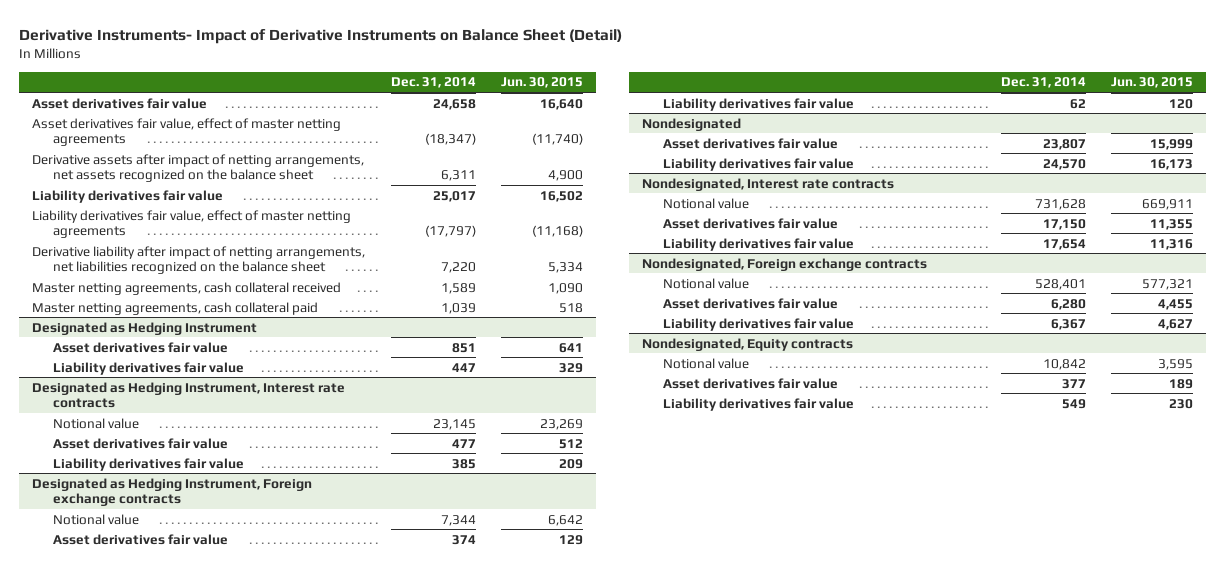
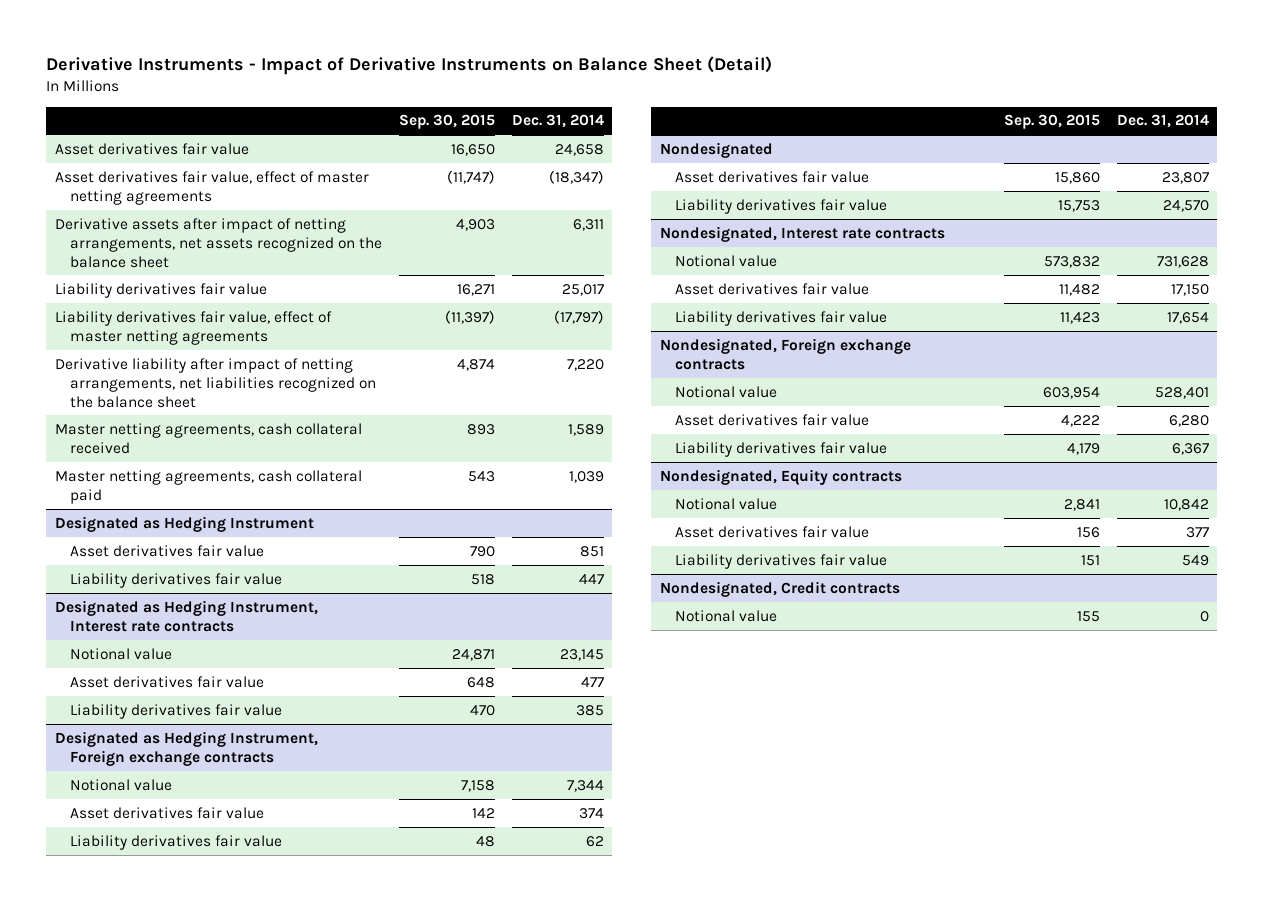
[19,29,623,45] Derivative Instruments- Impact of Derivative Instruments on Balance Sheet (Detail) -> [46,56,773,76] Derivative Instruments - Impact of Derivative Instruments on Balance Sheet (Detail)
[501,77,584,89] Jun. 30, 2015 -> none
none -> [398,114,495,130] Sep. 30, 2015
none -> [659,580,900,597] Nondesignated, Credit contracts
none -> [674,609,777,622] Notional value

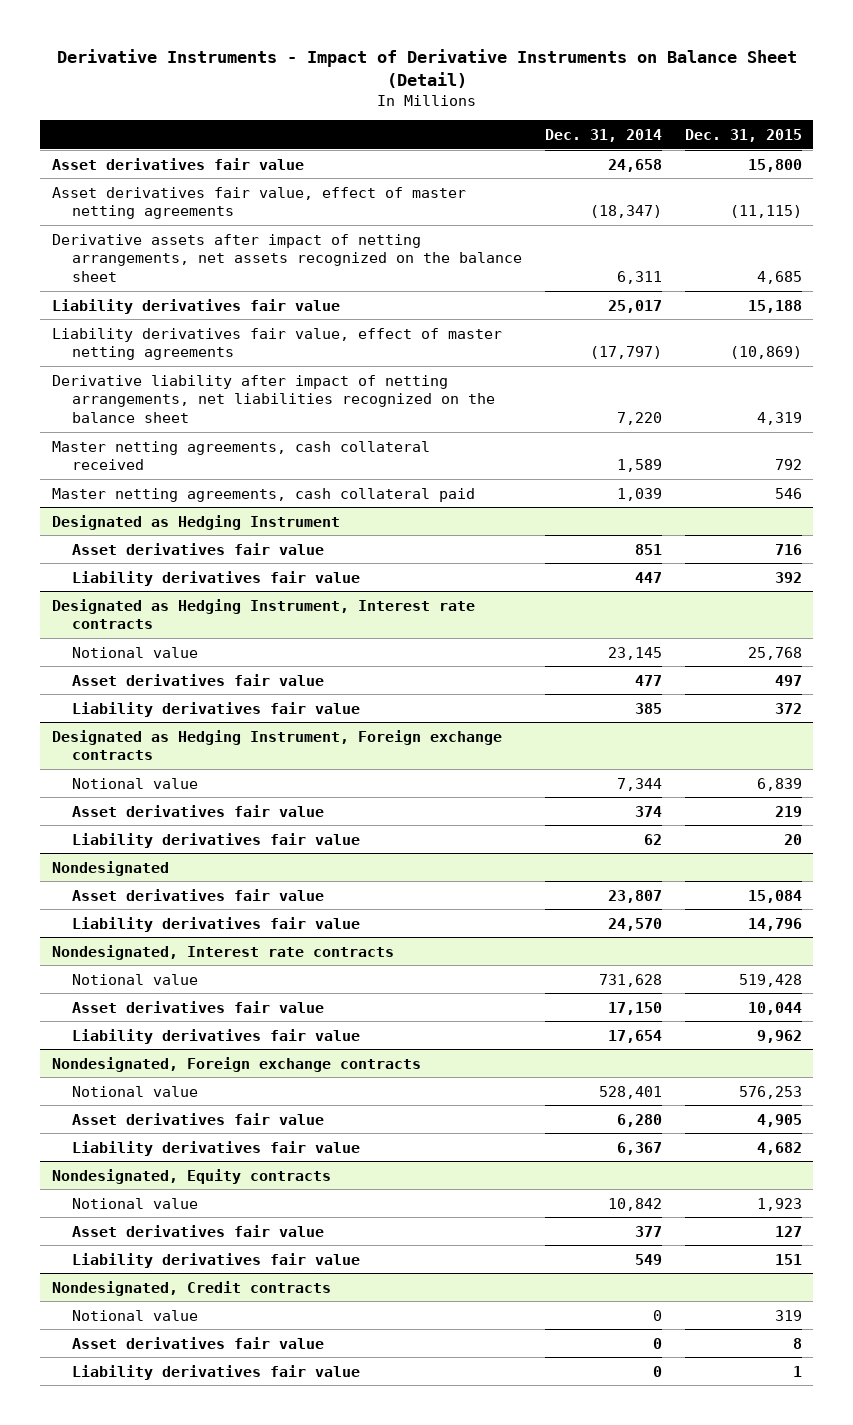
[398,114,495,130] Sep. 30, 2015 -> none
none -> [684,129,802,143] Dec. 31, 2015
none -> [71,1336,324,1349] Asset derivatives fair value
none -> [71,1364,360,1380] Liability derivatives fair value

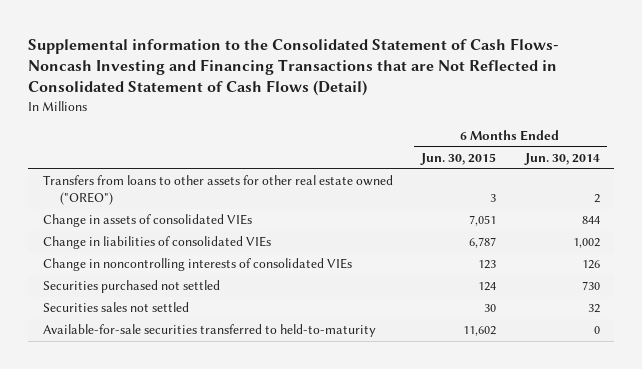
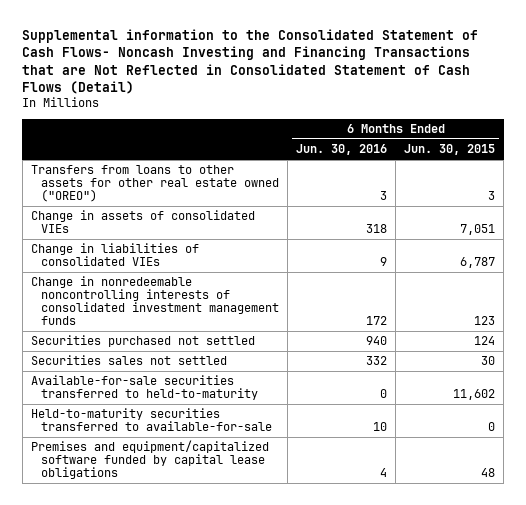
[523,153,600,166] Jun. 30, 2014 -> none
none -> [296,144,388,156] Jun. 30, 2016
[42,258,352,272] Change in noncontrolling interests of consolidated VIEs -> [30,276,279,326] Change in nonredeemable noncontrolling interests of consolidated investment management funds
none -> [30,408,272,432] Held-to-maturity securities transferred to available-for-sale
none -> [30,440,269,480] Premises and equipment/capitalized software funded by capital lease obligations

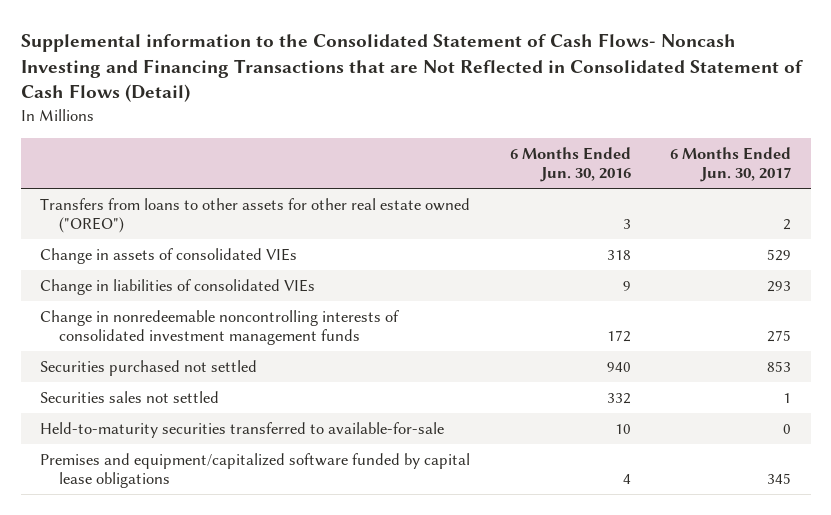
[404,144,496,156] Jun. 30, 2015 -> none
none -> [670,146,792,183] 6 Months Ended Jun. 30, 2017
[30,375,258,401] Available-for-sale securities transferred to held-to-maturity -> none

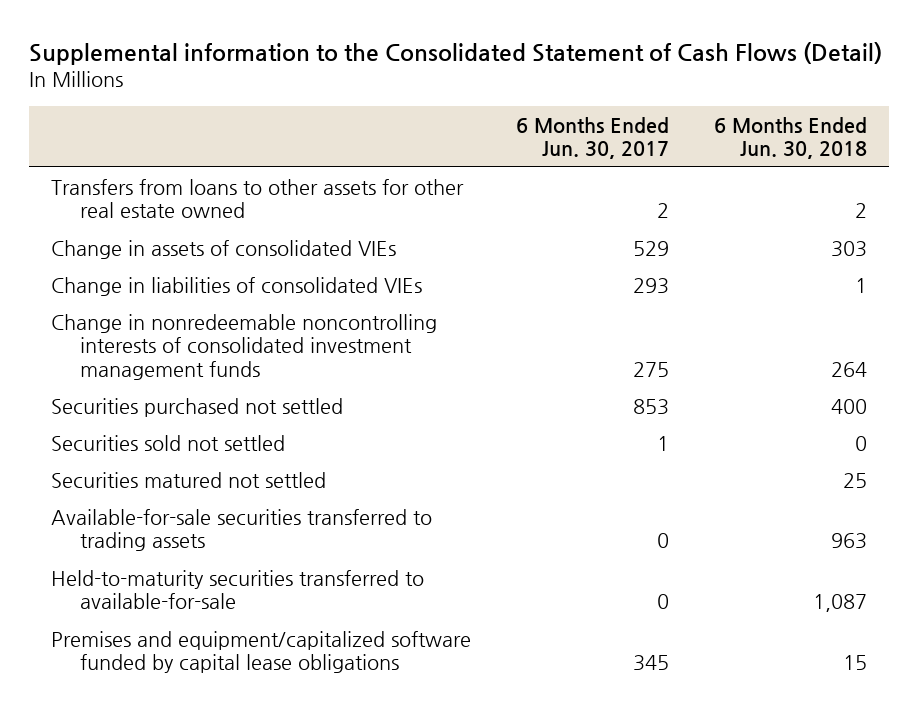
[20,32,803,103] Supplemental information to the Consolidated Statement of Cash Flows- Noncash Investing and Financing Transactions that are Not Reflected in Consolidated Statement of Cash Flows (Detail) -> [28,41,882,65] Supplemental information to the Consolidated Statement of Cash Flows (Detail)
[509,146,631,183] 6 Months Ended Jun. 30, 2016 -> none
none -> [713,116,867,160] 6 Months Ended Jun. 30, 2018
[40,197,471,234] Transfers from loans to other assets for other real estate owned ("OREO") -> [51,178,465,219] Transfers from loans to other assets for other real estate owned
[40,390,220,403] Securities sales not settled -> [51,434,286,451] Securities sold not settled
none -> [51,471,327,488] Securities matured not settled
none -> [51,508,433,552] Available-for-sale securities transferred to trading assets

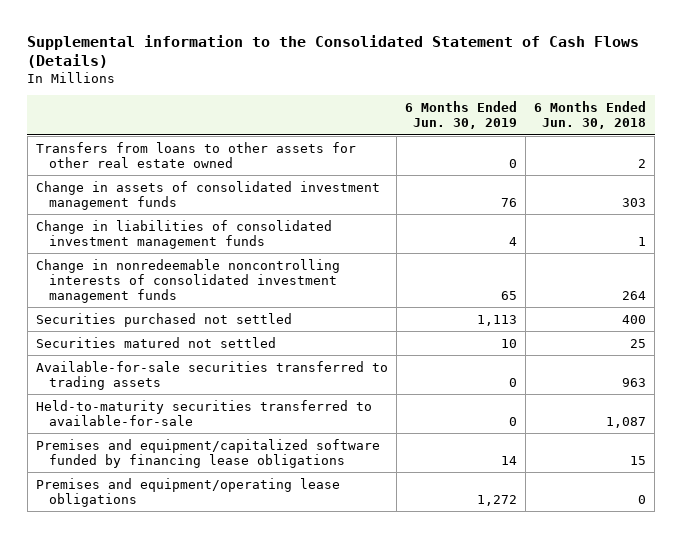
[28,41,882,65] Supplemental information to the Consolidated Statement of Cash Flows (Detail) -> [27,34,640,68] Supplemental information to the Consolidated Statement of Cash Flows (Details)
[515,116,669,160] 6 Months Ended Jun. 30, 2017 -> none
none -> [404,101,517,129] 6 Months Ended Jun. 30, 2019
[51,239,397,259] Change in assets of consolidated VIEs -> [35,180,380,210] Change in assets of consolidated investment management funds
[51,276,423,296] Change in liabilities of consolidated VIEs -> [35,219,332,249] Change in liabilities of consolidated investment management funds
[51,434,286,451] Securities sold not settled -> none
[51,630,472,674] Premises and equipment/capitalized software funded by capital lease obligations -> [35,438,380,468] Premises and equipment/capitalized software funded by financing lease obligations
none -> [35,477,340,507] Premises and equipment/operating lease obligations

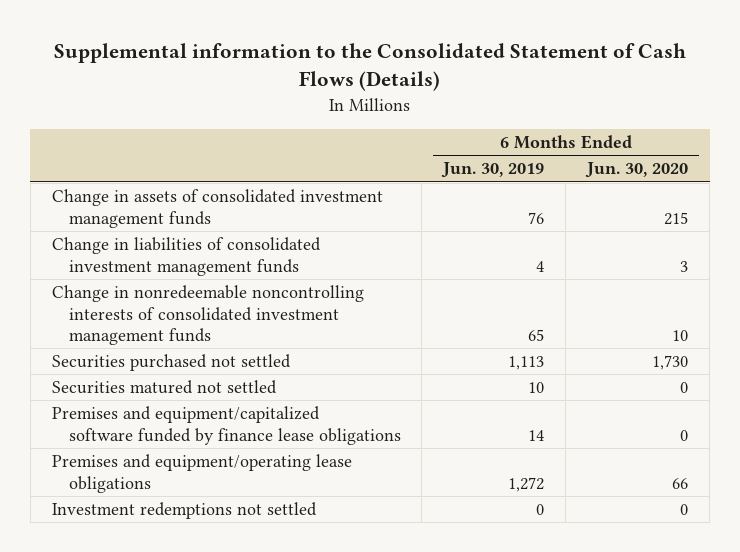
[534,101,647,129] 6 Months Ended Jun. 30, 2018 -> none
none -> [585,162,689,179] Jun. 30, 2020
[35,141,356,168] Transfers from loans to other assets for other real estate owned -> none
[35,360,388,390] Available-for-sale securities transferred to trading assets -> none
[35,399,372,426] Held-to-maturity securities transferred to available-for-sale -> none
[35,438,380,468] Premises and equipment/capitalized software funded by financing lease obligations -> [51,406,401,445] Premises and equipment/capitalized software funded by finance lease obligations
none -> [51,502,317,520] Investment redemptions not settled

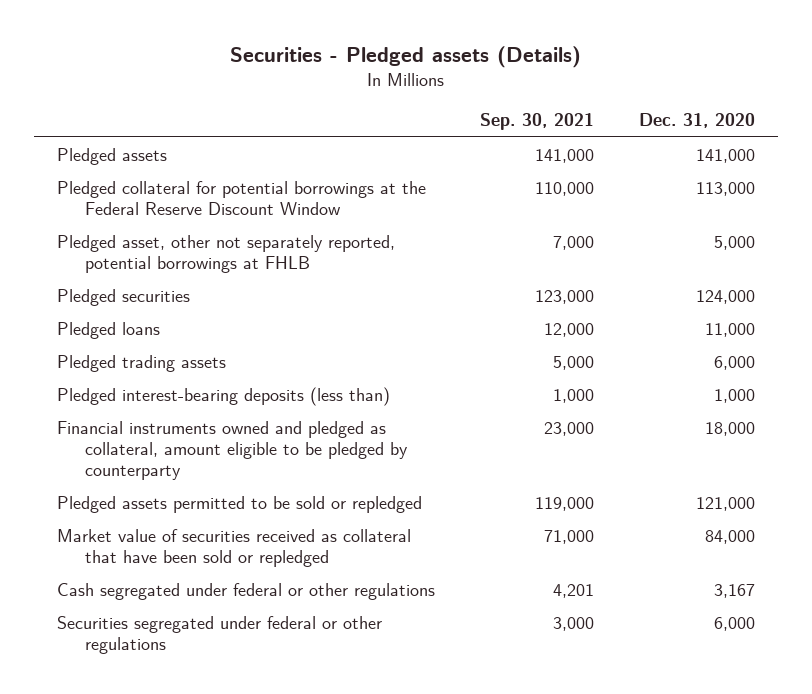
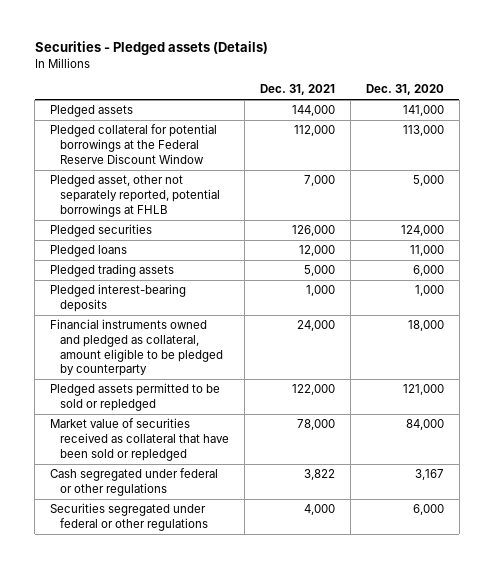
[480,113,595,131] Sep. 30, 2021 -> none
none -> [259,84,335,96] Dec. 31, 2021
[56,386,390,406] Pledged interest-bearing deposits (less than) -> [50,284,187,312] Pledged interest-bearing deposits

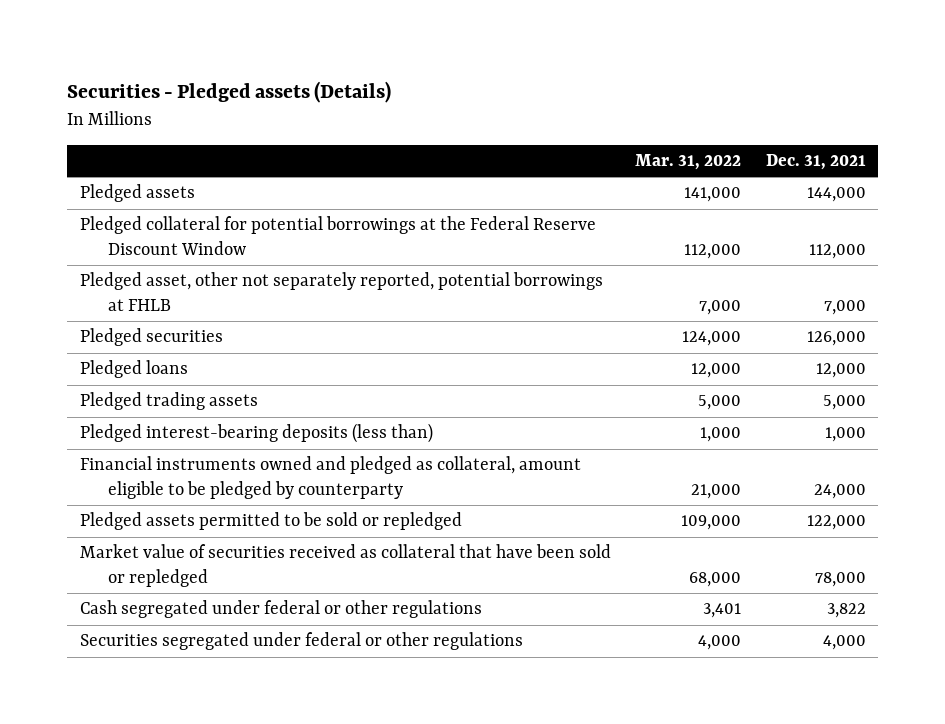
[365,84,444,96] Dec. 31, 2020 -> none
none -> [635,154,742,171] Mar. 31, 2022
[50,284,187,312] Pledged interest-bearing deposits -> [79,423,433,444] Pledged interest-bearing deposits (less than)

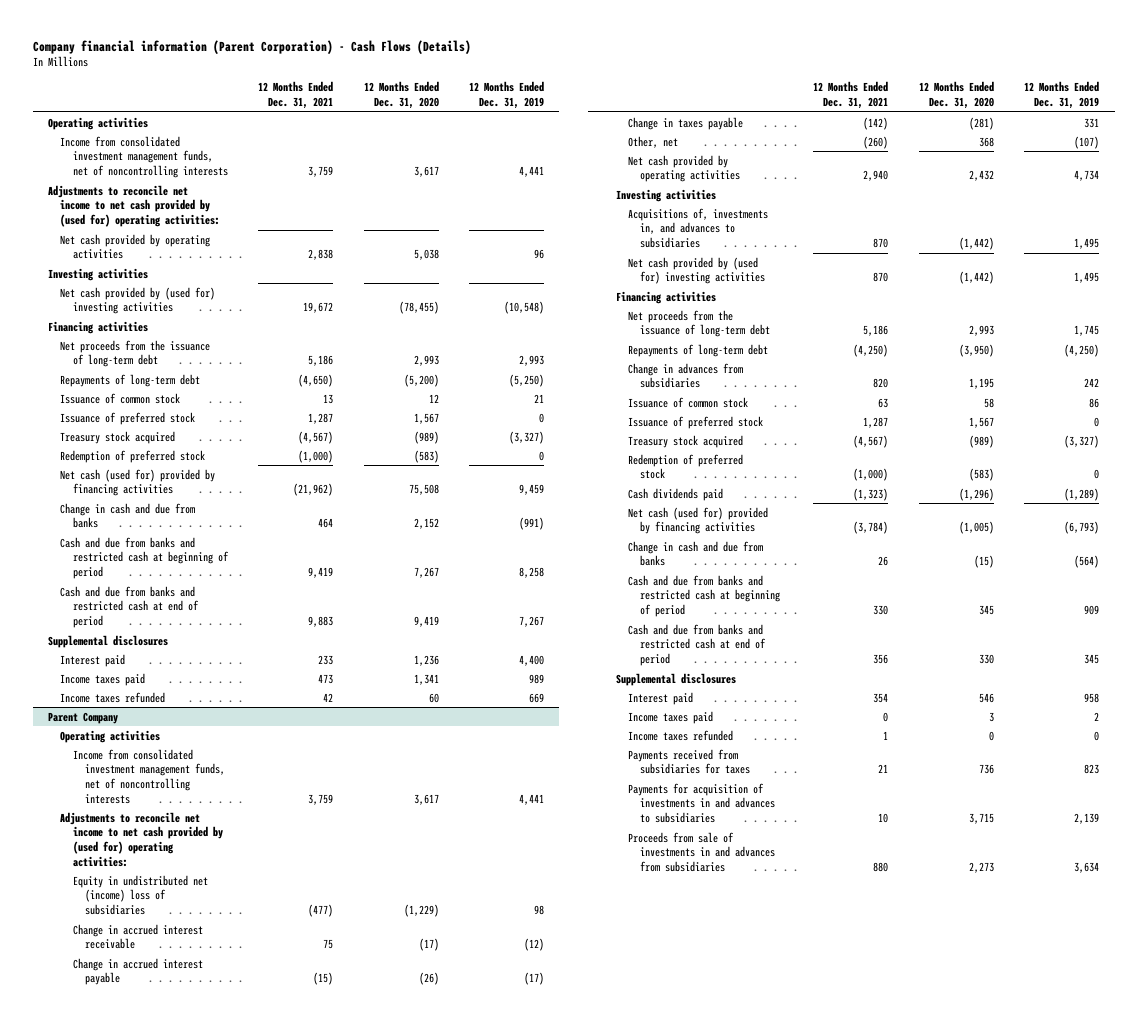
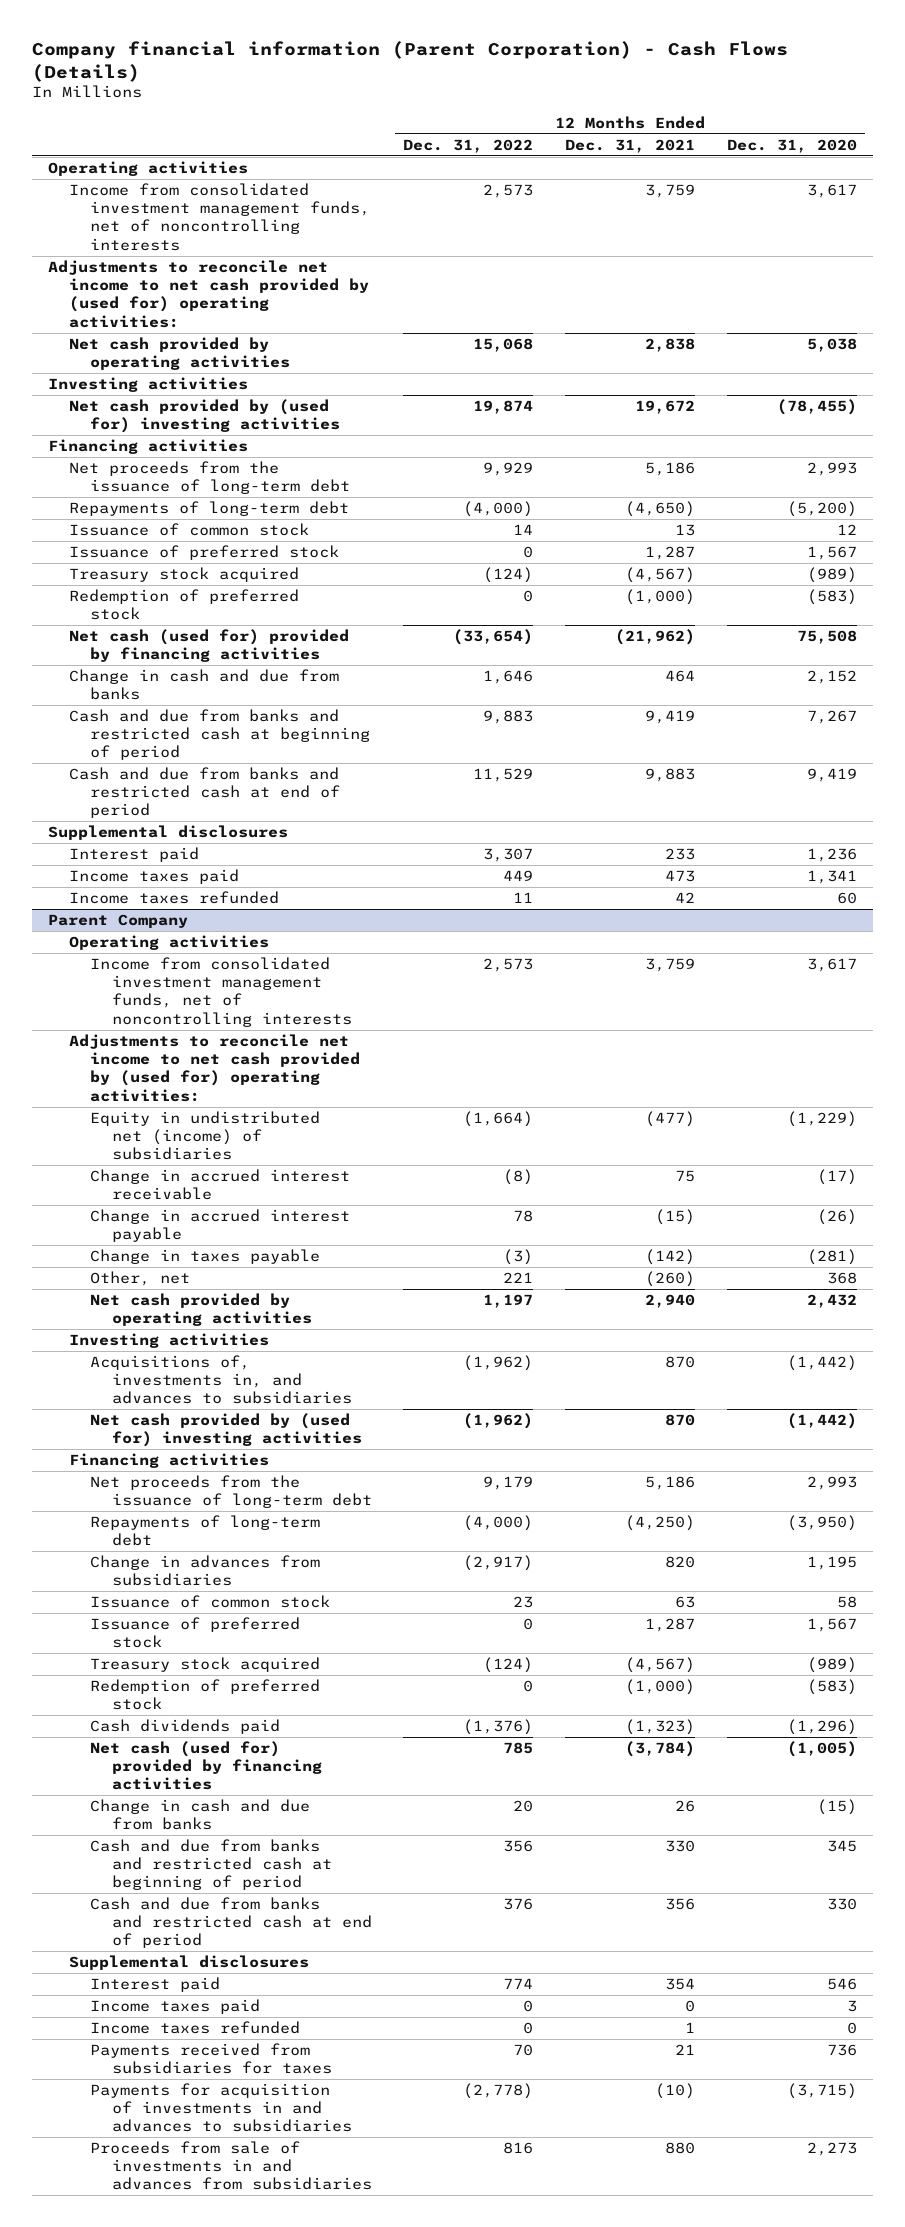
[469,81,545,110] 12 Months Ended Dec. 31, 2019 -> none
none -> [403,138,534,153] Dec. 31, 2022
[72,874,208,916] Equity in undistributed net (income) loss of subsidiaries -> [90,1111,321,1161] Equity in undistributed net (income) of subsidiaries
[878,813,889,824] 10 -> [655,2083,696,2100] (10)
[968,813,994,825] 3,715 -> [786,2083,857,2100] (3,715)

